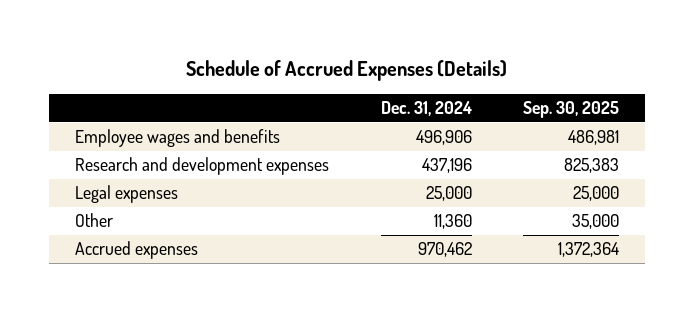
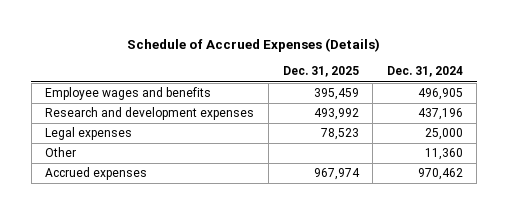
[523,101,620,119] Sep. 30, 2025 -> none
none -> [282,66,359,78] Dec. 31, 2025
[415,130,472,146] 496,906 -> [417,88,463,101] 496,905

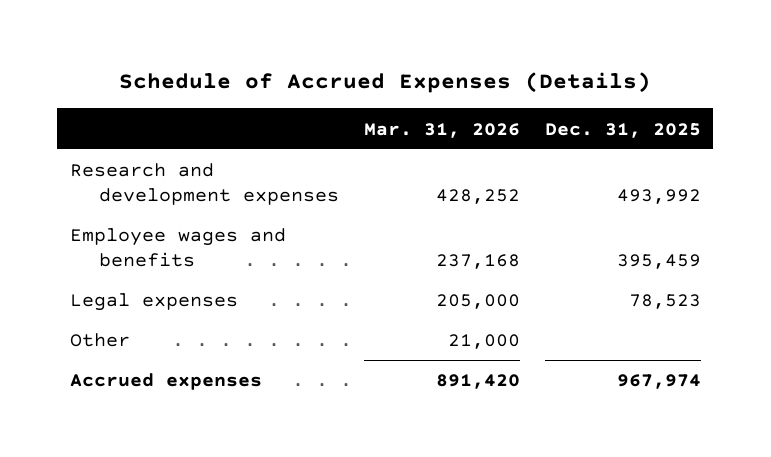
[386,66,463,78] Dec. 31, 2024 -> none
none -> [364,122,521,138] Mar. 31, 2026
[45,87,212,101] Employee wages and benefits -> [69,228,286,267] Employee wages and benefits

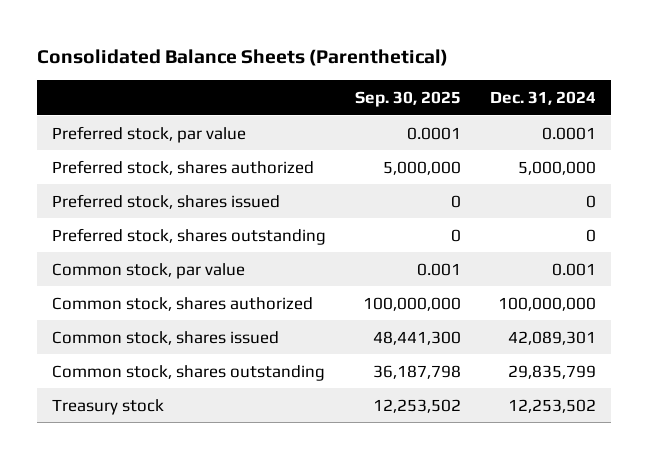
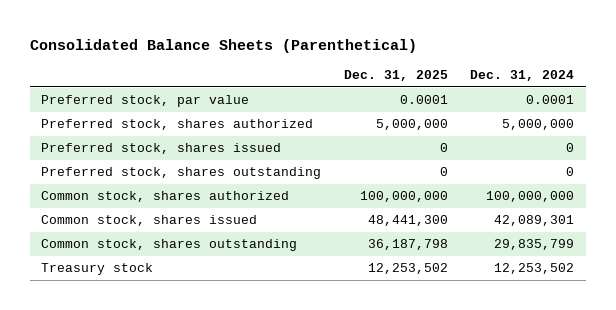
[355,91,462,108] Sep. 30, 2025 -> none
none -> [343,70,448,82] Dec. 31, 2025
[51,262,245,279] Common stock, par value -> none

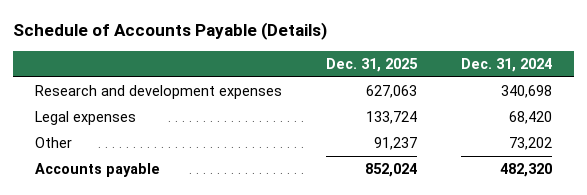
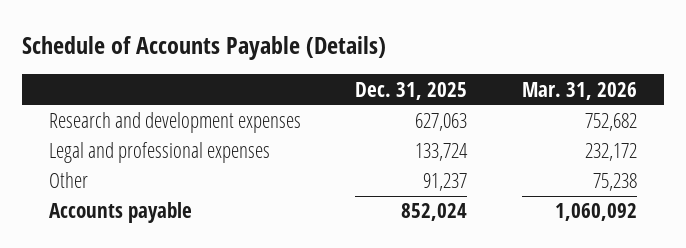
[461,57,553,72] Dec. 31, 2024 -> none
none -> [521,81,637,100] Mar. 31, 2026
[35,111,137,126] Legal expenses -> [49,142,271,164] Legal and professional expenses

